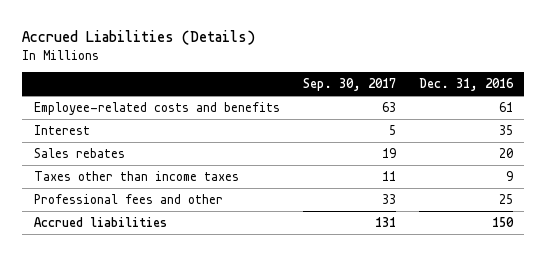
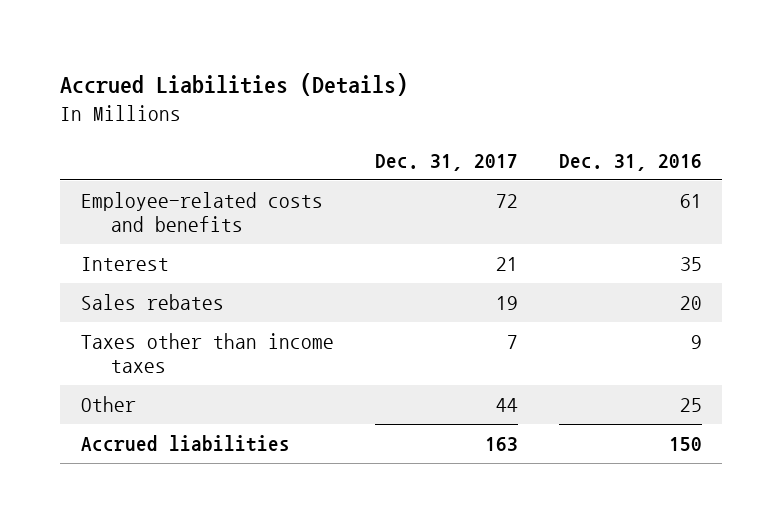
[302,78,396,92] Sep. 30, 2017 -> none
none -> [374,154,518,172] Dec. 31, 2017
[33,193,223,204] Professional fees and other -> none
none -> [80,396,136,413] Other

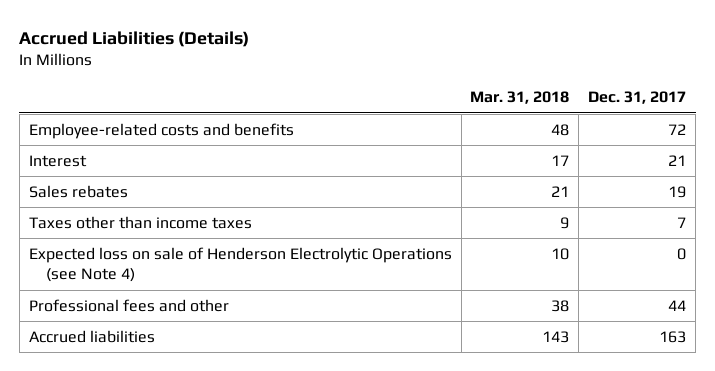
[558,154,702,172] Dec. 31, 2016 -> none
none -> [470,90,570,104] Mar. 31, 2018
[80,396,136,413] Other -> none
none -> [28,246,452,282] Expected loss on sale of Henderson Electrolytic Operations (see Note 4)
none -> [28,298,229,312] Professional fees and other

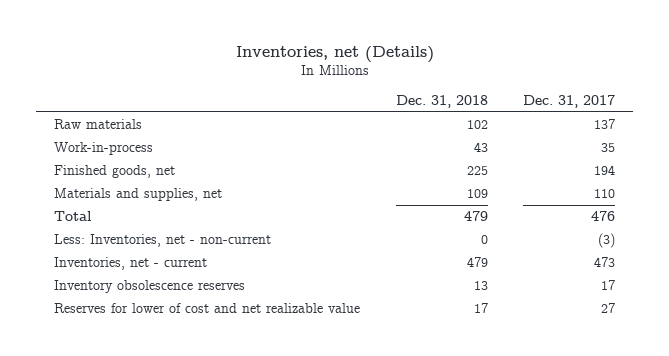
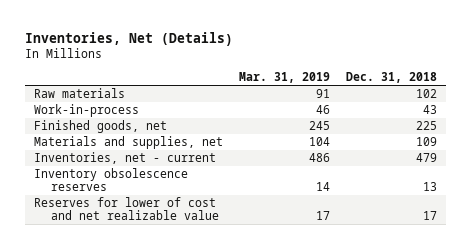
[235,46,434,64] Inventories, net (Details) -> [25,31,234,46] Inventories, Net (Details)
[523,94,616,108] Dec. 31, 2017 -> none
none -> [239,72,331,84] Mar. 31, 2019
[53,211,92,222] Total -> none
[53,234,271,248] Less: Inventories, net - non-current -> none

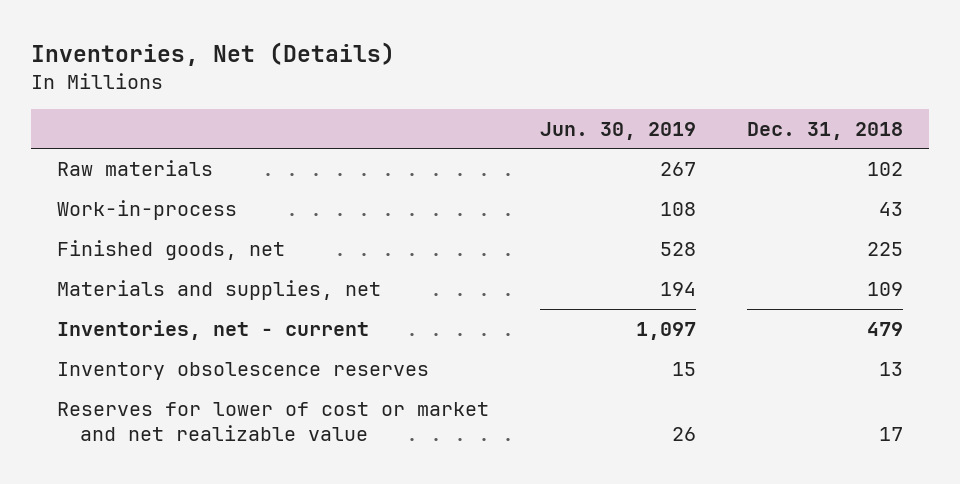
[239,72,331,84] Mar. 31, 2019 -> none
none -> [540,121,697,140] Jun. 30, 2019
[33,197,219,221] Reserves for lower of cost and net realizable value -> [56,402,489,441] Reserves for lower of cost or market and net realizable value

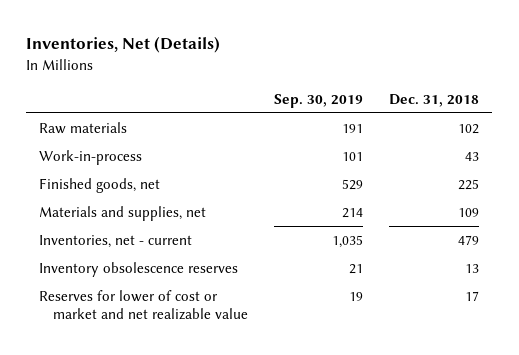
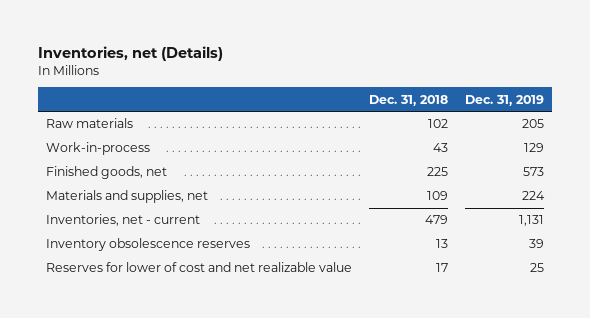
[26,36,221,54] Inventories, Net (Details) -> [37,45,223,61] Inventories, net (Details)
[274,93,364,108] Sep. 30, 2019 -> none
none -> [464,94,544,106] Dec. 31, 2019
[39,290,249,321] Reserves for lower of cost or market and net realizable value -> [46,262,353,273] Reserves for lower of cost and net realizable value

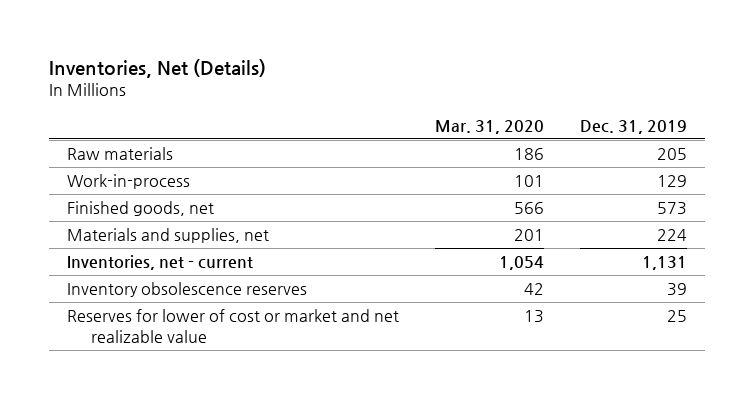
[37,45,223,61] Inventories, net (Details) -> [49,58,267,78] Inventories, Net (Details)
[368,94,448,106] Dec. 31, 2018 -> none
none -> [434,119,544,134] Mar. 31, 2020
[46,262,353,273] Reserves for lower of cost and net realizable value -> [66,309,399,343] Reserves for lower of cost or market and net realizable value

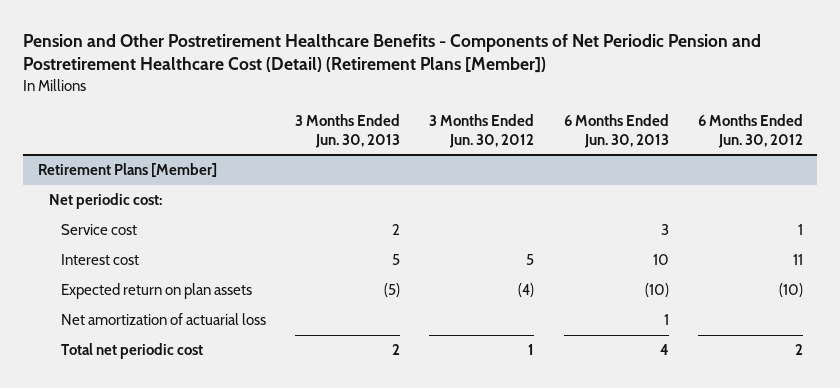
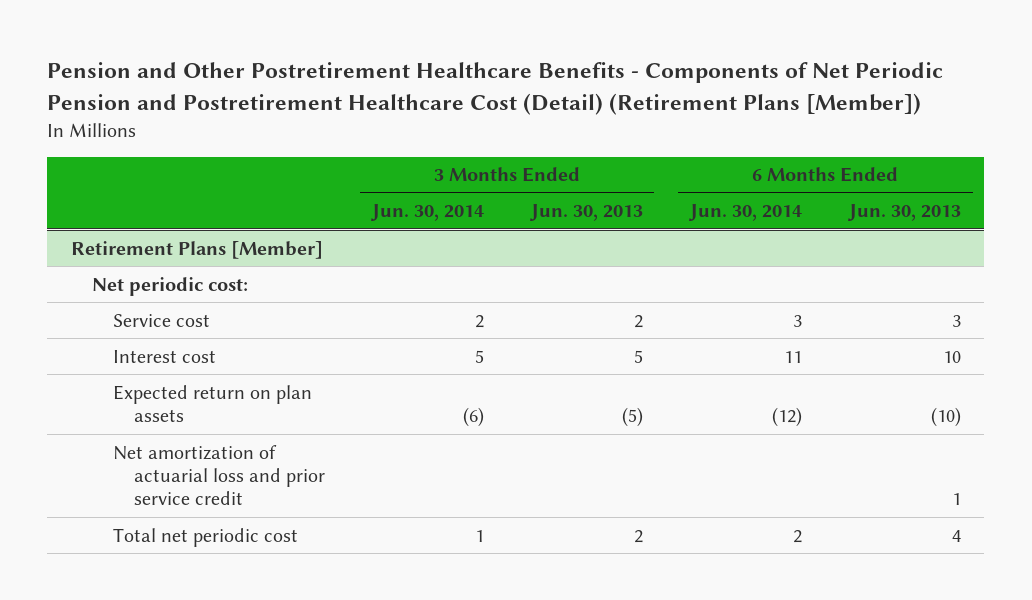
[429,114,535,148] 3 Months Ended Jun. 30, 2012 -> none
[697,114,803,148] 6 Months Ended Jun. 30, 2012 -> none
none -> [369,204,484,222] Jun. 30, 2014
none -> [687,204,802,222] Jun. 30, 2014
[61,313,267,326] Net amortization of actuarial loss -> [112,444,325,506] Net amortization of actuarial loss and prior service credit

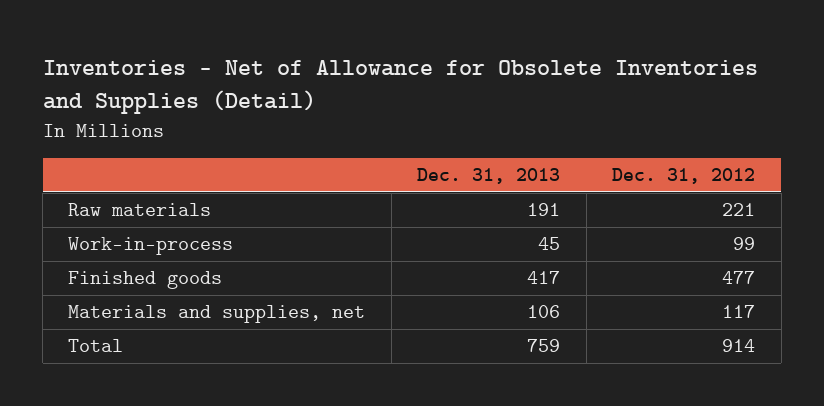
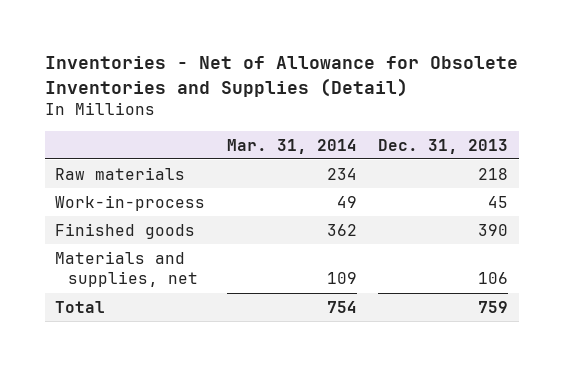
[612,168,756,185] Dec. 31, 2012 -> none
none -> [226,138,357,154] Mar. 31, 2014
[527,203,561,217] 191 -> [478,167,509,180] 218
[527,271,561,285] 417 -> [478,223,509,236] 390

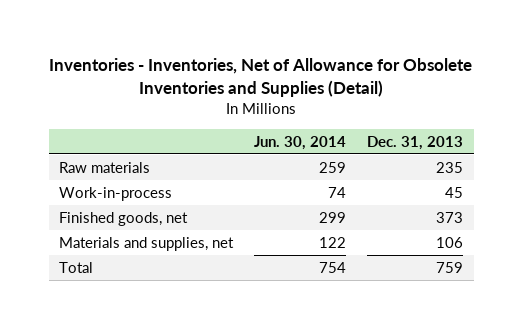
[44,56,518,97] Inventories - Net of Allowance for Obsolete Inventories and Supplies (Detail) -> [49,58,473,98] Inventories - Inventories, Net of Allowance for Obsolete Inventories and Supplies (Detail)
[226,138,357,154] Mar. 31, 2014 -> none
none -> [254,135,347,150] Jun. 30, 2014
[478,167,509,180] 218 -> [436,161,464,173] 235
[55,222,196,239] Finished goods -> [59,211,189,226] Finished goods, net
[478,223,509,236] 390 -> [436,211,464,223] 373

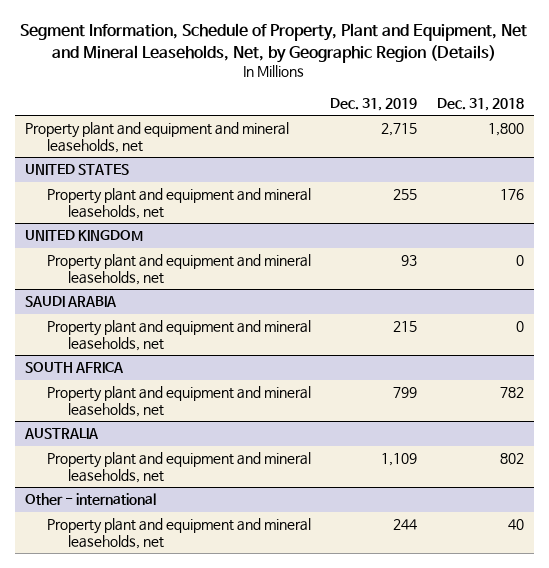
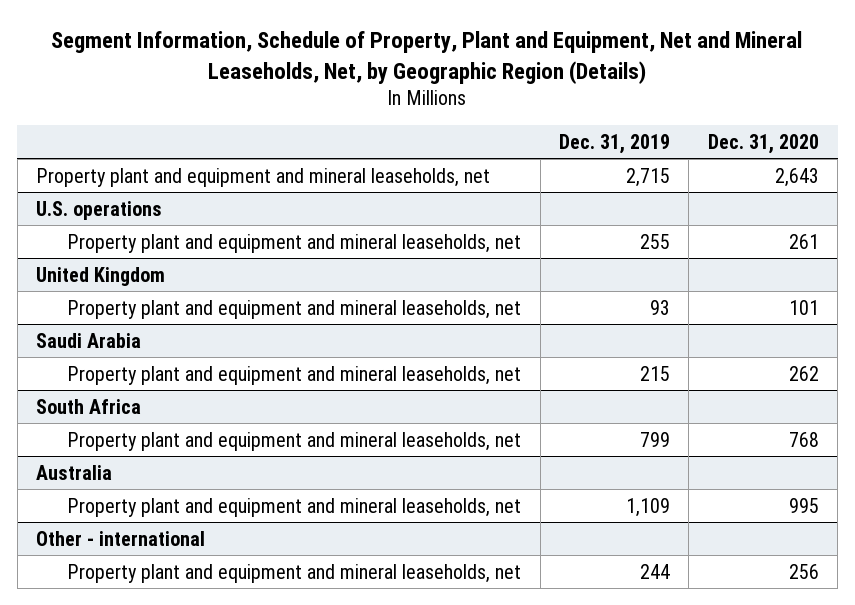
[436,97,524,111] Dec. 31, 2018 -> none
none -> [707,133,819,154] Dec. 31, 2020
[24,164,129,176] UNITED STATES -> [36,200,163,220] U.S. operations
[24,230,143,242] UNITED KINGDOM -> [36,266,166,286] United Kingdom
[24,296,117,308] SAUDI ARABIA -> [36,332,142,348] Saudi Arabia
[24,362,124,374] SOUTH AFRICA -> [36,398,142,414] South Africa
[23,428,99,440] AUSTRALIA -> [36,464,113,480] Australia

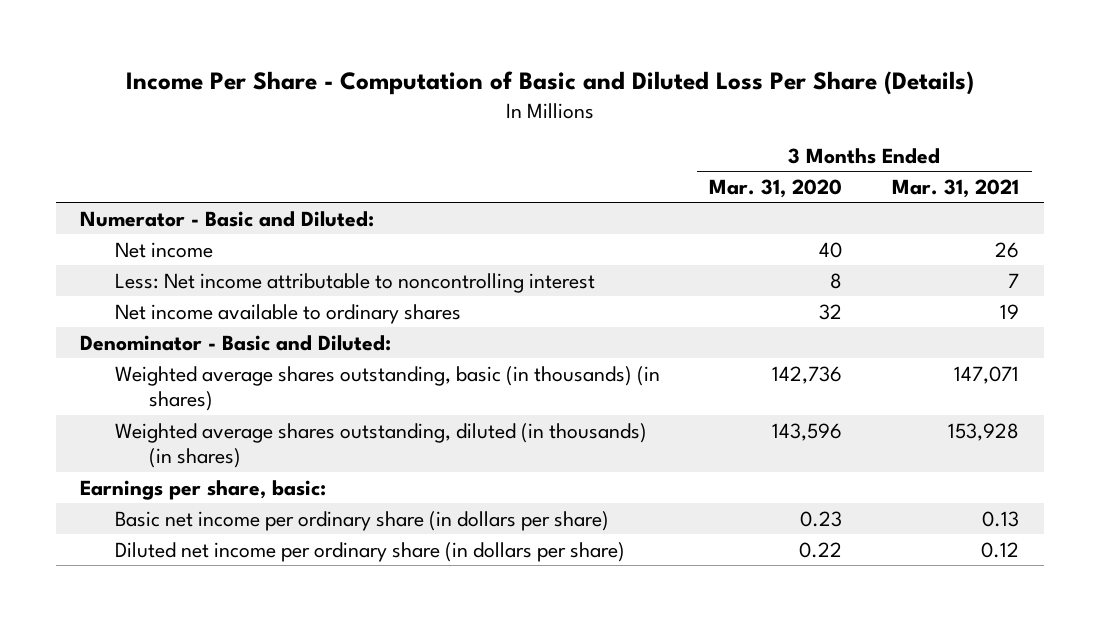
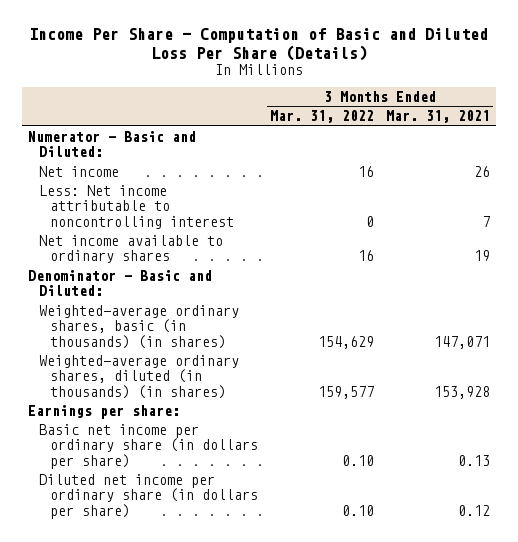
[709,178,843,198] Mar. 31, 2020 -> none
none -> [269,110,374,124] Mar. 31, 2022
[114,365,660,412] Weighted average shares outstanding, basic (in thousands) (in shares) -> [38,305,239,349] Weighted-average ordinary shares, basic (in thousands) (in shares)
[114,422,647,469] Weighted average shares outstanding, diluted (in thousands) (in shares) -> [38,355,239,399] Weighted-average ordinary shares, diluted (in thousands) (in shares)
[80,479,327,500] Earnings per share, basic: -> [27,405,180,420] Earnings per share:

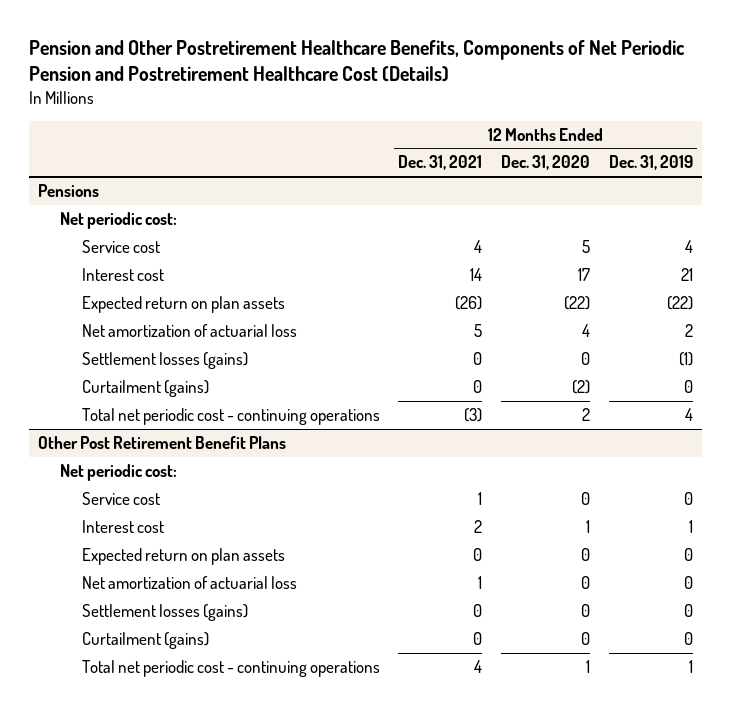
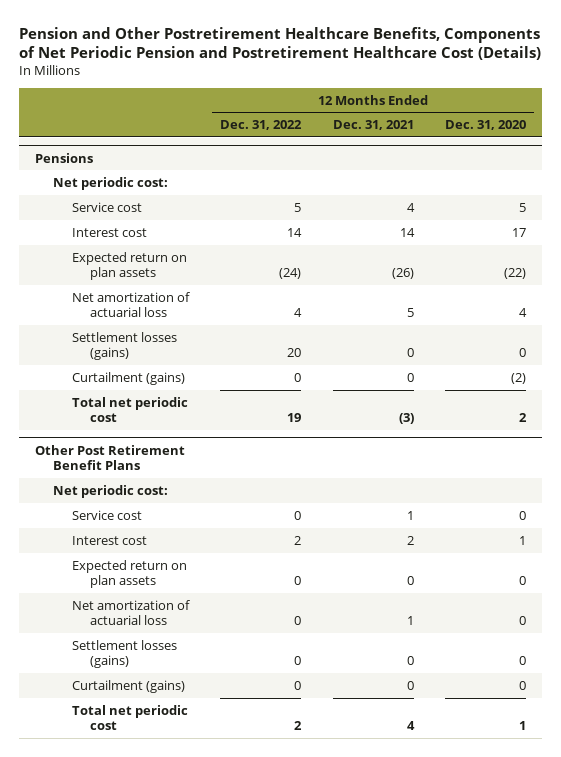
[608,155,693,171] Dec. 31, 2019 -> none
none -> [220,120,303,131] Dec. 31, 2022
[81,408,380,426] Total net periodic cost - continuing operations -> [71,396,188,423] Total net periodic cost
[81,660,380,678] Total net periodic cost - continuing operations -> [71,704,188,731] Total net periodic cost

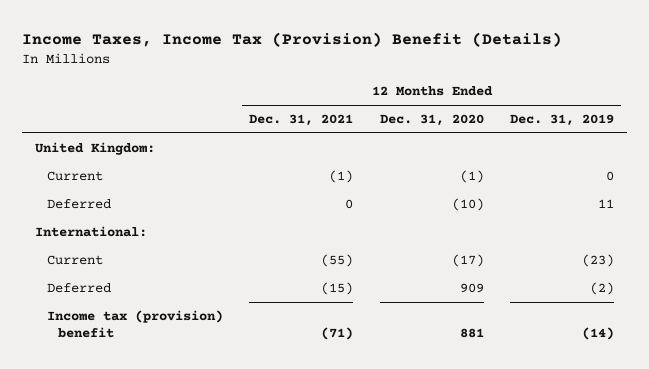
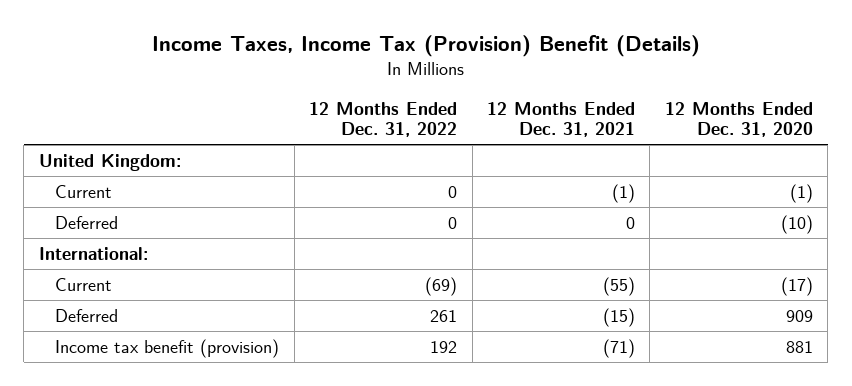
[509,114,614,127] Dec. 31, 2019 -> none
none -> [309,101,458,138] 12 Months Ended Dec. 31, 2022
[46,309,223,338] Income tax (provision) benefit -> [55,338,280,358] Income tax benefit (provision)

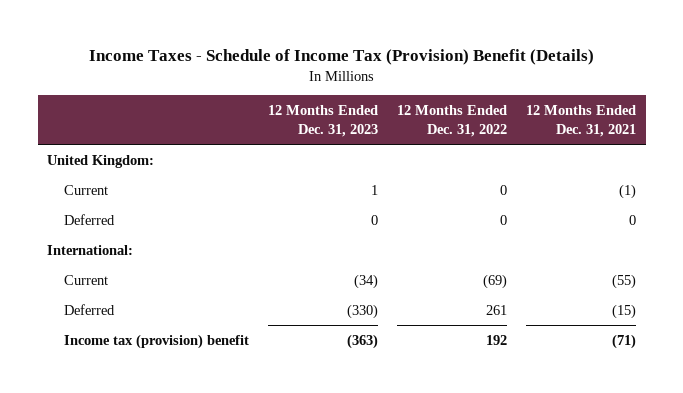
[151,35,700,58] Income Taxes, Income Tax (Provision) Benefit (Details) -> [88,48,594,65] Income Taxes - Schedule of Income Tax (Provision) Benefit (Details)
[664,101,813,138] 12 Months Ended Dec. 31, 2020 -> none
none -> [268,104,379,137] 12 Months Ended Dec. 31, 2023
[55,338,280,358] Income tax benefit (provision) -> [64,333,250,349] Income tax (provision) benefit

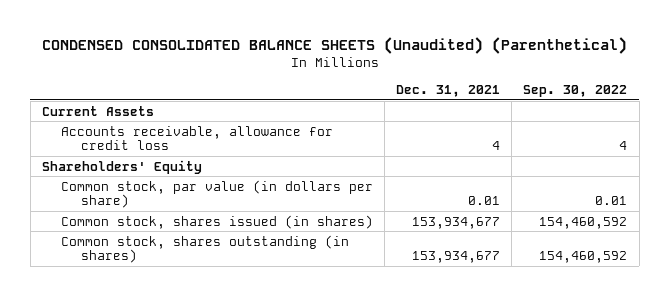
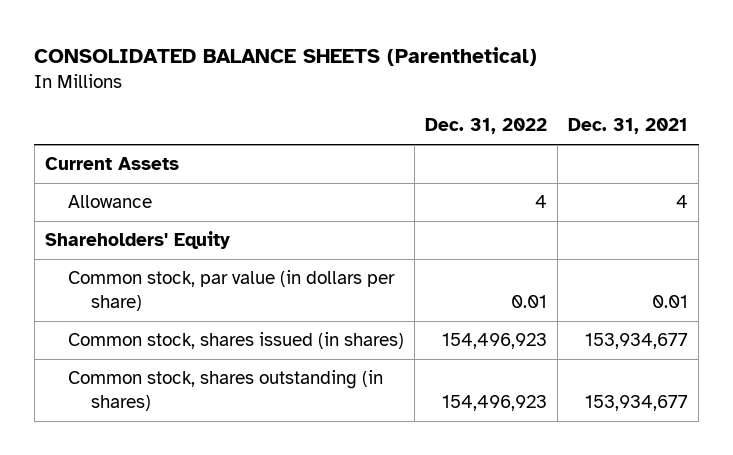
[41,36,627,54] CONDENSED CONSOLIDATED BALANCE SHEETS (Unaudited) (Parenthetical) -> [34,46,538,66] CONSOLIDATED BALANCE SHEETS (Parenthetical)
[523,85,628,98] Sep. 30, 2022 -> none
none -> [425,118,548,135] Dec. 31, 2022
[61,125,334,151] Accounts receivable, allowance for credit loss -> [68,195,153,209] Allowance

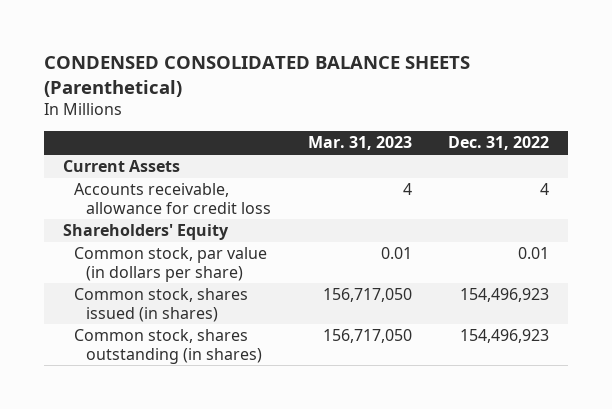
[34,46,538,66] CONSOLIDATED BALANCE SHEETS (Parenthetical) -> [44,56,471,97] CONDENSED CONSOLIDATED BALANCE SHEETS (Parenthetical)
[568,118,689,135] Dec. 31, 2021 -> none
none -> [307,136,412,151] Mar. 31, 2023
[68,195,153,209] Allowance -> [74,183,272,214] Accounts receivable, allowance for credit loss

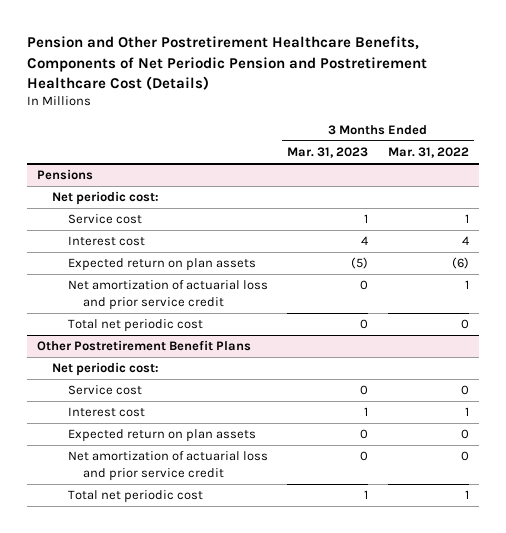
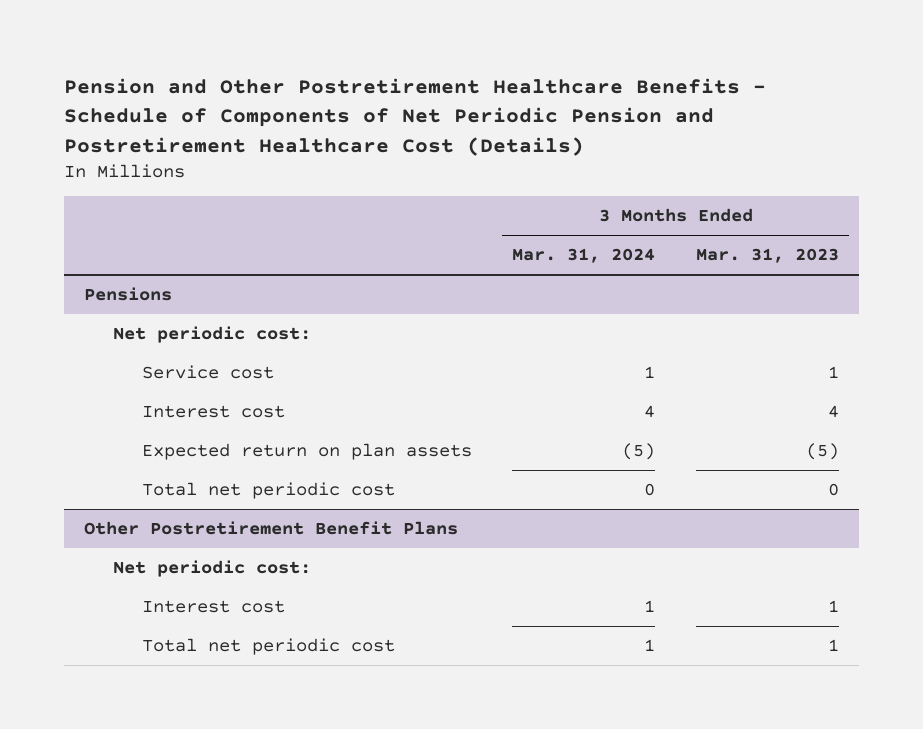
[27,36,428,90] Pension and Other Postretirement Healthcare Benefits, Components of Net Periodic Pension and Postretirement Healthcare Cost (Details) -> [63,77,766,156] Pension and Other Postretirement Healthcare Benefits - Schedule of Components of Net Periodic Pension and Postretirement Healthcare Cost (Details)
[387,147,469,159] Mar. 31, 2022 -> none
none -> [512,248,656,264] Mar. 31, 2024
[67,280,268,310] Net amortization of actuarial loss and prior service credit -> none
[67,385,142,396] Service cost -> none
[67,429,256,443] Expected return on plan assets -> none
[67,451,268,481] Net amortization of actuarial loss and prior service credit -> none

